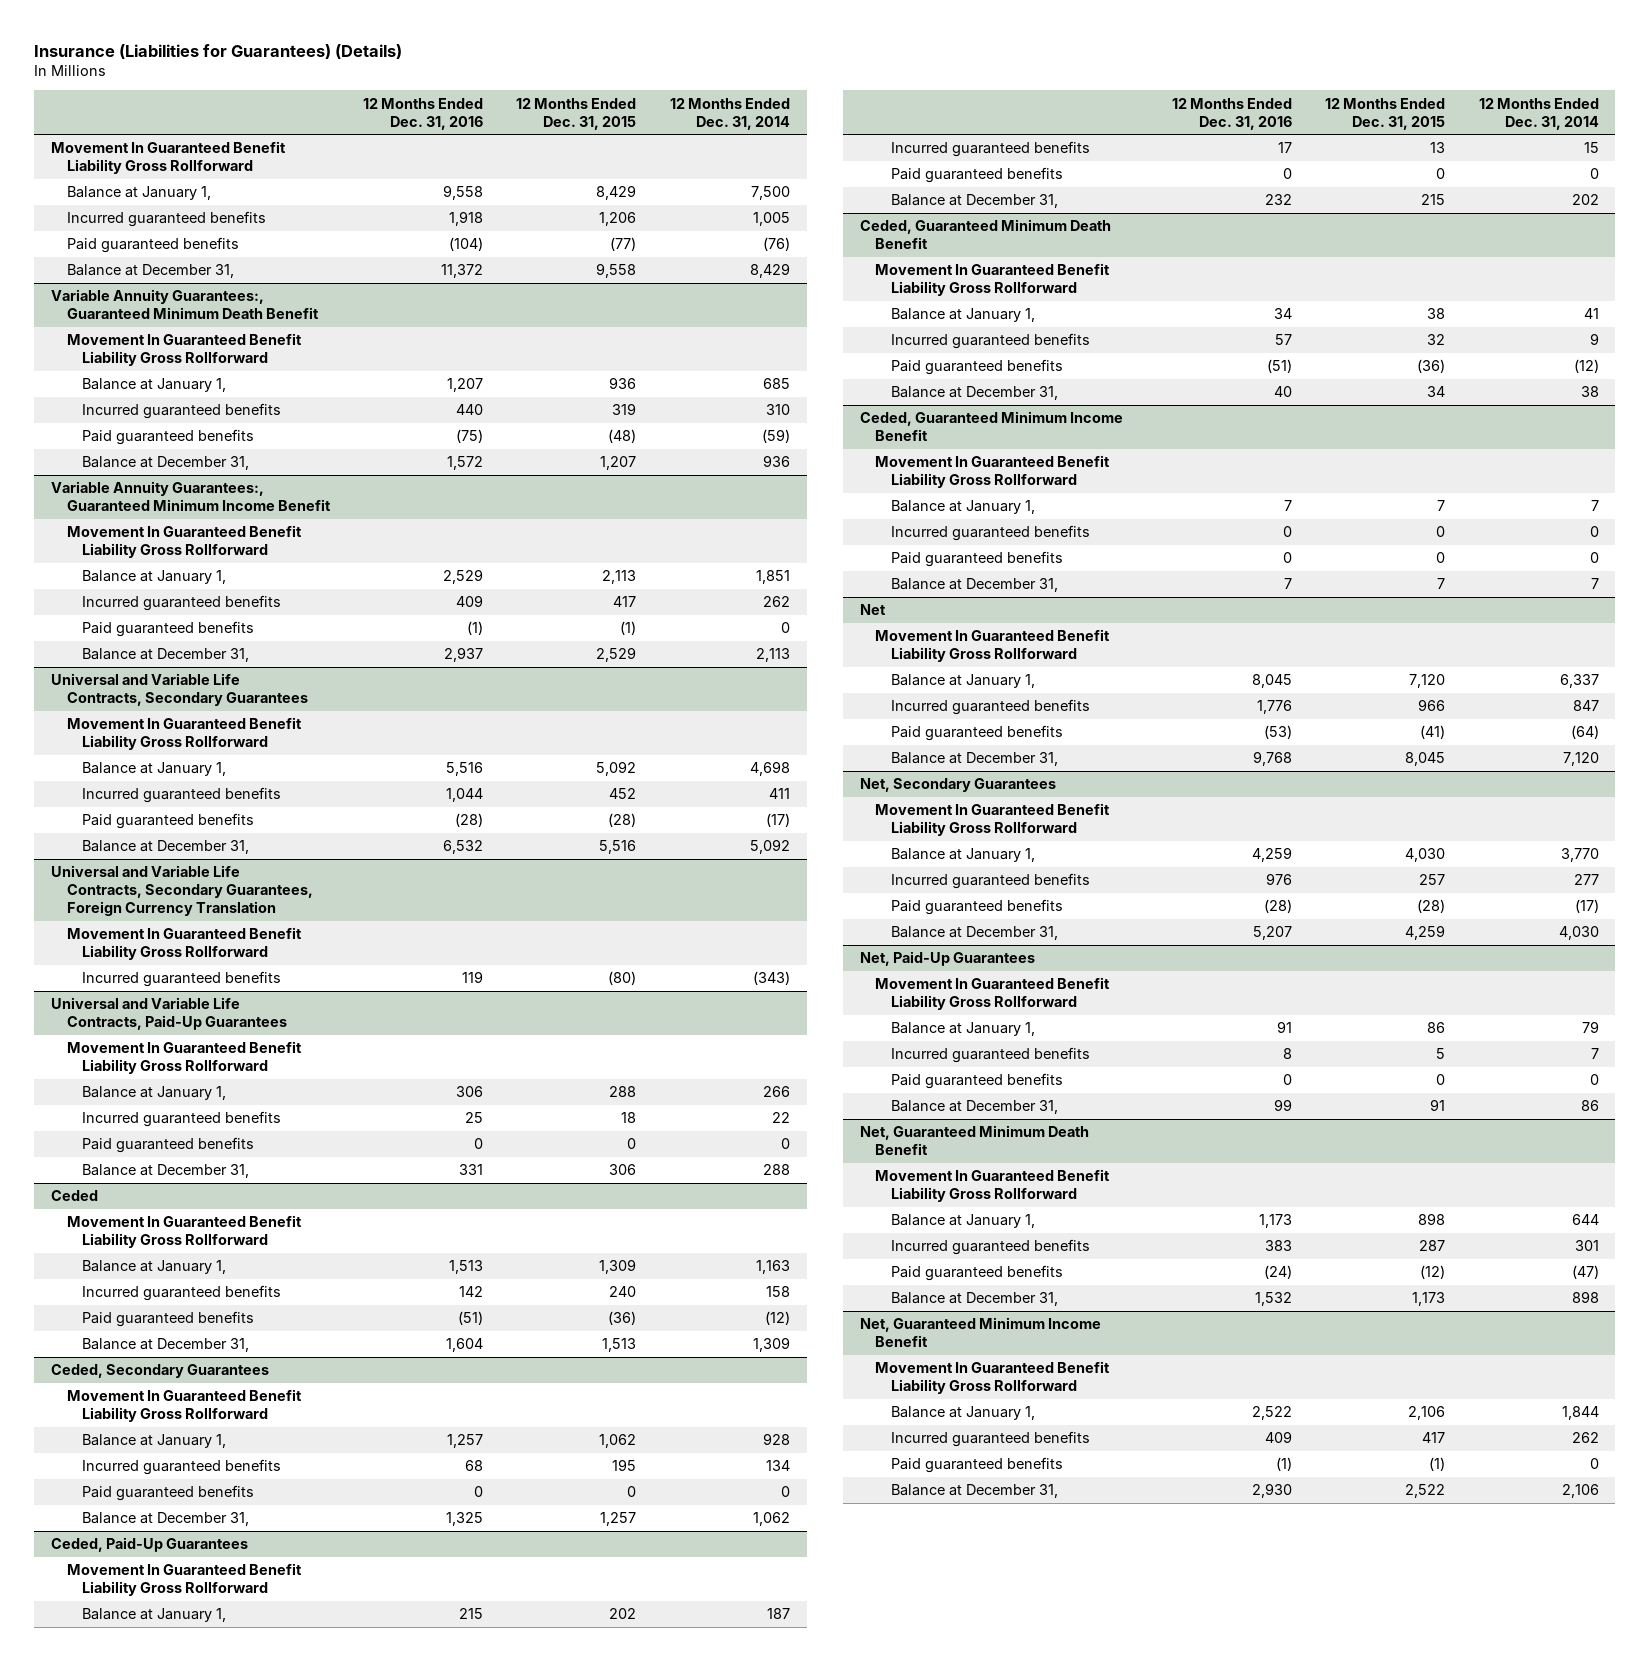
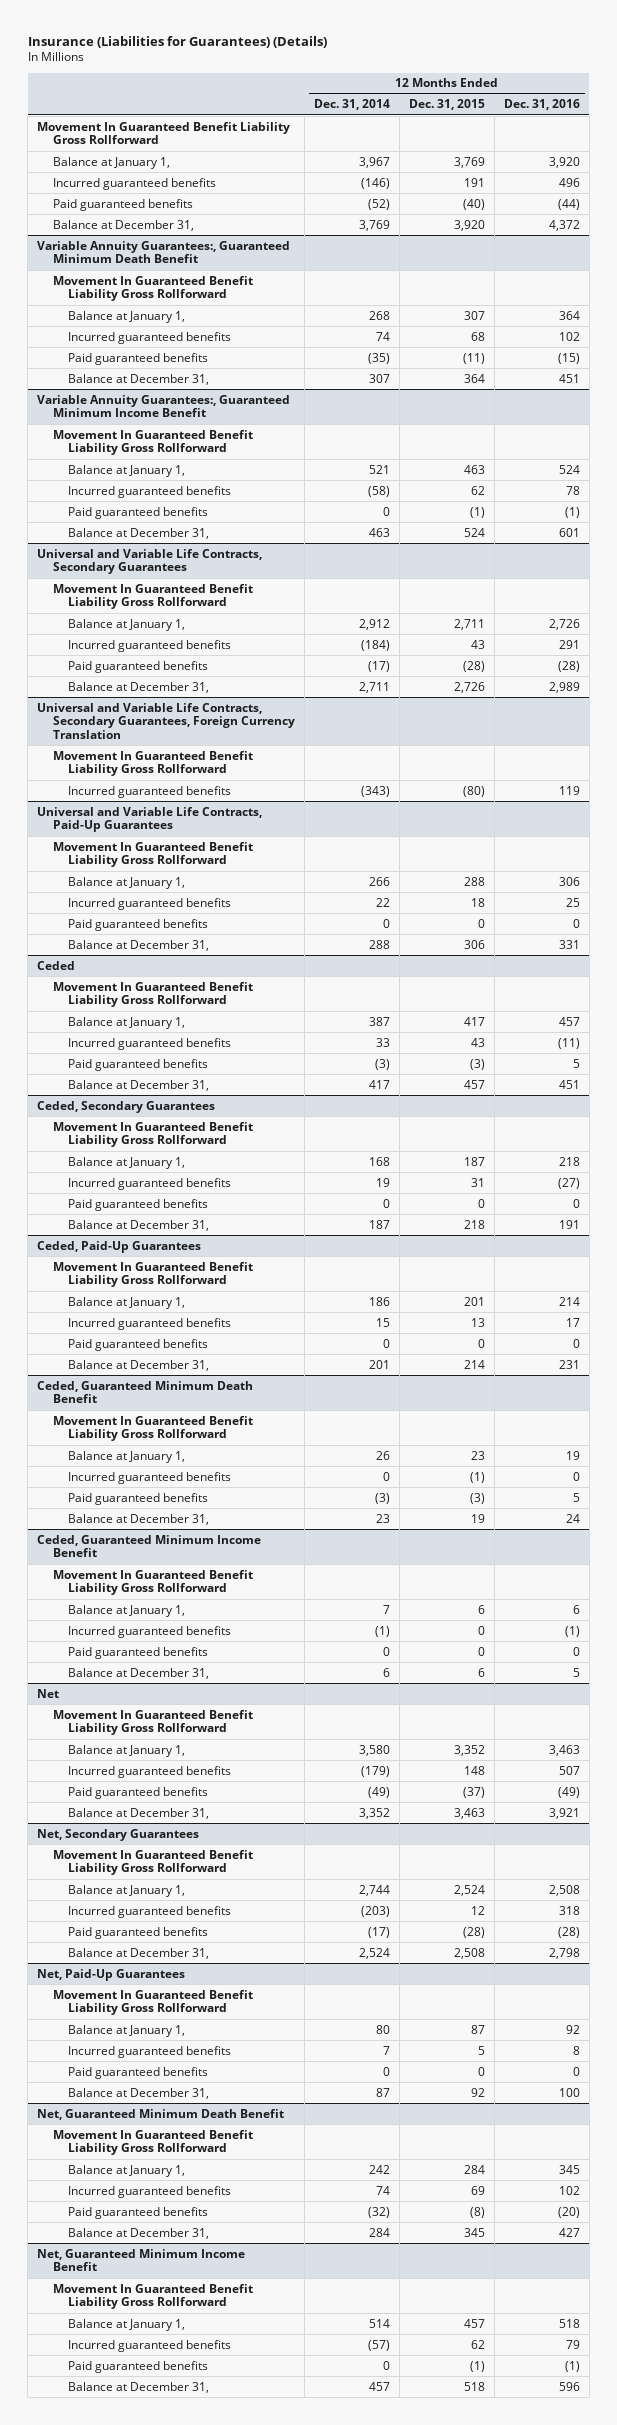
[443,185,484,201] 9,558 -> [548,156,580,168] 3,920
[596,185,637,201] 8,429 -> [453,156,485,168] 3,769
[750,186,790,201] 7,500 -> [358,156,390,168] 3,967
[449,211,484,227] 1,918 -> [558,177,580,187] 496
[599,212,637,227] 1,206 -> [463,177,485,187] 191
[752,212,790,227] 1,005 -> [360,177,390,189] (146)
[449,237,484,252] (104) -> [557,198,580,210] (44)
[610,237,637,252] (77) -> [462,198,485,210] (40)
[762,237,790,252] (76) -> [367,198,390,210] (52)
[441,264,484,279] 11,372 -> [548,219,580,231] 4,372
[596,263,637,279] 9,558 -> [453,219,485,231] 3,920
[749,263,790,279] 8,429 -> [358,219,390,231] 3,769
[447,378,484,393] 1,207 -> [558,310,580,320] 364
[609,377,637,390] 936 -> [463,310,485,320] 307
[762,378,790,390] 685 -> [368,310,390,320] 268
[456,404,484,416] 440 -> [558,331,580,341] 102
[612,403,637,416] 319 -> [470,331,485,341] 68
[765,404,790,416] 310 -> [375,331,390,341] 74
[456,429,484,444] (75) -> [557,352,580,364] (15)
[608,429,637,444] (48) -> [462,352,485,364] (11)
[761,429,790,444] (59) -> [367,352,390,364] (35)
[447,456,484,471] 1,572 -> [558,373,580,383] 451
[600,456,637,471] 1,207 -> [463,373,485,383] 364
[762,455,790,468] 936 -> [368,373,390,383] 307
[443,569,484,585] 2,529 -> [558,464,580,474] 524
[602,570,637,585] 2,113 -> [463,464,485,474] 463
[755,570,790,585] 1,851 -> [368,464,390,474] 521
[456,595,484,608] 409 -> [565,485,580,495] 78
[613,596,637,608] 417 -> [470,485,485,495] 62
[762,596,790,608] 262 -> [367,485,390,497] (58)
[444,647,484,663] 2,937 -> [558,527,580,537] 601
[596,647,637,663] 2,529 -> [463,527,485,537] 524
[755,648,790,663] 2,113 -> [368,527,390,537] 463
[446,762,484,777] 5,516 -> [548,618,580,630] 2,726
[596,761,637,777] 5,092 -> [453,618,485,630] 2,711
[749,761,790,777] 4,698 -> [358,618,390,630] 2,912
[446,788,484,803] 1,044 -> [558,639,580,649] 291
[609,788,637,800] 452 -> [470,639,485,649] 43
[768,788,790,800] 411 -> [360,639,390,651] (184)
[443,840,484,855] 6,532 -> [548,681,580,693] 2,989
[599,840,637,855] 5,516 -> [453,681,485,693] 2,726
[749,839,790,855] 5,092 -> [358,681,390,693] 2,711
[449,1260,484,1275] 1,513 -> [558,1016,580,1026] 457
[599,1259,637,1275] 1,309 -> [463,1016,485,1026] 417
[755,1260,790,1275] 1,163 -> [368,1016,390,1026] 387
[459,1286,484,1298] 142 -> [557,1037,580,1049] (11)
[609,1286,637,1298] 240 -> [470,1037,485,1047] 43
[765,1286,790,1298] 158 -> [375,1037,390,1047] 33
[458,1311,484,1326] (51) -> [572,1058,580,1068] 5
[608,1311,637,1326] (36) -> [469,1058,485,1070] (3)
[764,1311,790,1326] (12) -> [374,1058,390,1070] (3)
[446,1338,484,1353] 1,604 -> [558,1079,580,1089] 451
[602,1338,637,1353] 1,513 -> [463,1079,485,1089] 457
[752,1337,790,1353] 1,309 -> [368,1079,390,1089] 417
[447,1434,484,1449] 1,257 -> [558,1156,580,1166] 218
[599,1434,637,1449] 1,062 -> [463,1156,485,1166] 187
[762,1433,790,1446] 928 -> [368,1156,390,1166] 168
[465,1460,484,1472] 68 -> [557,1177,580,1189] (27)
[612,1459,637,1472] 195 -> [470,1177,485,1187] 31
[765,1460,790,1472] 134 -> [375,1177,390,1187] 19
[446,1512,484,1527] 1,325 -> [558,1219,580,1229] 191
[600,1512,637,1527] 1,257 -> [463,1219,485,1229] 218
[752,1512,790,1527] 1,062 -> [368,1219,390,1229] 187
[459,1608,484,1620] 215 -> [558,1296,580,1306] 214
[609,1608,637,1620] 202 -> [463,1296,485,1306] 201
[766,1608,790,1620] 187 -> [368,1296,390,1306] 186
[1264,194,1292,206] 232 -> [558,1359,580,1369] 231
[1421,194,1446,206] 215 -> [463,1359,485,1369] 214
[1571,194,1599,206] 202 -> [368,1359,390,1369] 201
[1273,308,1292,320] 34 -> [565,1450,580,1460] 19
[1427,308,1446,320] 38 -> [470,1450,485,1460] 23
[1583,308,1599,320] 41 -> [375,1450,390,1460] 26
[1274,334,1292,346] 57 -> [572,1471,580,1481] 0
[1427,334,1446,346] 32 -> [469,1471,485,1483] (1)
[1589,333,1599,346] 9 -> [382,1471,390,1481] 0
[1266,359,1292,374] (51) -> [572,1492,580,1502] 5
[1417,359,1446,374] (36) -> [469,1492,485,1504] (3)
[1573,359,1599,374] (12) -> [374,1492,390,1504] (3)
[1273,386,1292,398] 40 -> [565,1513,580,1523] 24
[1427,386,1446,398] 34 -> [470,1513,485,1523] 19
[1580,386,1599,398] 38 -> [375,1513,390,1523] 23
[1283,500,1292,512] 7 -> [572,1604,580,1614] 6
[1437,500,1446,512] 7 -> [477,1604,485,1614] 6
[1282,526,1292,538] 0 -> [564,1625,580,1637] (1)
[1589,526,1599,538] 0 -> [374,1625,390,1637] (1)
[1283,578,1292,590] 7 -> [572,1667,580,1677] 5
[1437,578,1446,590] 7 -> [477,1667,485,1677] 6
[1590,578,1599,590] 7 -> [382,1667,390,1677] 6
[1251,674,1292,689] 8,045 -> [548,1744,580,1756] 3,463
[1409,674,1446,689] 7,120 -> [453,1744,485,1756] 3,352
[1559,674,1599,689] 6,337 -> [358,1744,390,1756] 3,580
[1256,700,1292,715] 1,776 -> [558,1765,580,1775] 507
[1418,699,1446,712] 966 -> [463,1765,485,1775] 148
[1572,700,1599,712] 847 -> [360,1765,390,1777] (179)
[1263,725,1292,740] (53) -> [557,1786,580,1798] (49)
[1420,725,1446,740] (41) -> [462,1786,485,1798] (37)
[1570,725,1599,740] (64) -> [367,1786,390,1798] (49)
[1252,751,1292,767] 9,768 -> [548,1807,580,1819] 3,921
[1405,752,1446,767] 8,045 -> [453,1807,485,1819] 3,463
[1562,752,1599,767] 7,120 -> [358,1807,390,1819] 3,352
[1251,847,1292,863] 4,259 -> [548,1884,580,1896] 2,508
[1405,848,1446,863] 4,030 -> [453,1884,485,1896] 2,524
[1560,848,1599,863] 3,770 -> [358,1884,390,1896] 2,744
[1265,873,1292,886] 976 -> [558,1905,580,1915] 318
[1419,874,1446,886] 257 -> [470,1905,485,1915] 12
[1573,874,1599,886] 277 -> [360,1905,390,1917] (203)
[1252,926,1292,941] 5,207 -> [548,1947,580,1959] 2,798
[1405,925,1446,941] 4,259 -> [453,1947,485,1959] 2,508
[1558,926,1599,941] 4,030 -> [358,1947,390,1959] 2,524
[1276,1021,1292,1034] 91 -> [565,2024,580,2034] 92
[1427,1022,1446,1034] 86 -> [470,2024,485,2034] 87
[1581,1021,1599,1034] 79 -> [375,2024,390,2034] 80
[1273,1099,1292,1112] 99 -> [558,2087,580,2097] 100
[1430,1099,1446,1112] 91 -> [470,2087,485,2097] 92
[1580,1100,1599,1112] 86 -> [375,2087,390,2097] 87
[1258,1214,1292,1229] 1,173 -> [558,2164,580,2174] 345
[1418,1213,1446,1226] 898 -> [463,2164,485,2174] 284
[1571,1214,1599,1226] 644 -> [368,2164,390,2174] 242
[1264,1240,1292,1252] 383 -> [558,2185,580,2195] 102
[1419,1240,1446,1252] 287 -> [470,2185,485,2195] 69
[1574,1240,1599,1252] 301 -> [375,2185,390,2195] 74
[1263,1265,1292,1280] (24) -> [557,2206,580,2218] (20)
[1420,1265,1446,1280] (12) -> [469,2206,485,2218] (8)
[1571,1265,1599,1280] (47) -> [367,2206,390,2218] (32)
[1254,1292,1292,1307] 1,532 -> [558,2227,580,2237] 427
[1412,1292,1446,1307] 1,173 -> [463,2227,485,2237] 345
[1571,1291,1599,1304] 898 -> [368,2227,390,2237] 284
[1251,1406,1292,1421] 2,522 -> [558,2318,580,2328] 518
[1408,1406,1446,1421] 2,106 -> [463,2318,485,2328] 457
[1561,1406,1599,1421] 1,844 -> [368,2318,390,2328] 514
[1264,1431,1292,1444] 409 -> [565,2339,580,2349] 79
[1422,1432,1446,1444] 417 -> [470,2339,485,2349] 62
[1571,1432,1599,1444] 262 -> [367,2339,390,2351] (57)
[1251,1483,1292,1499] 2,930 -> [558,2381,580,2391] 596
[1405,1484,1446,1499] 2,522 -> [463,2381,485,2391] 518
[1561,1484,1599,1499] 2,106 -> [368,2381,390,2391] 457

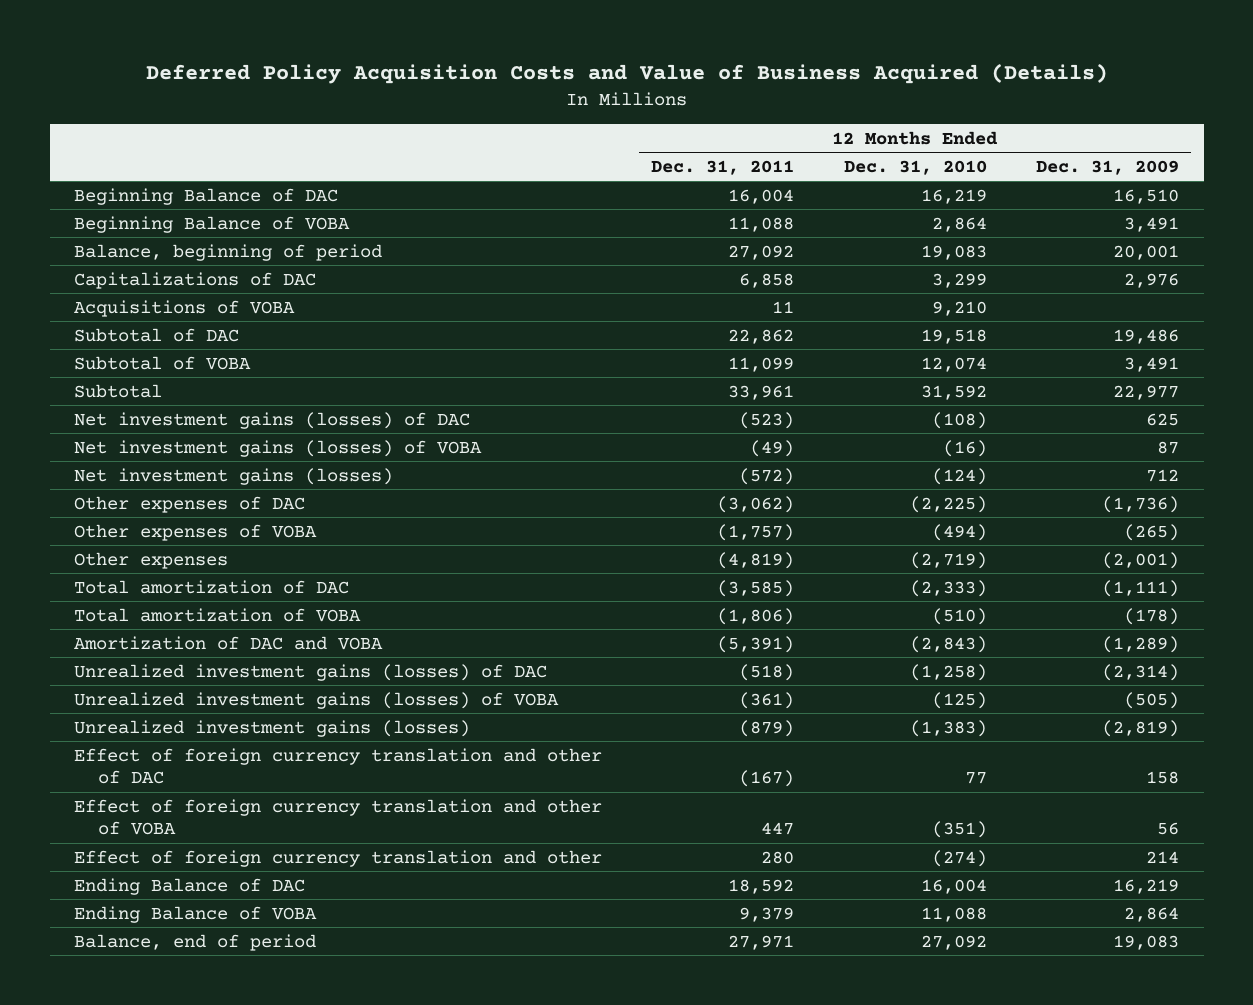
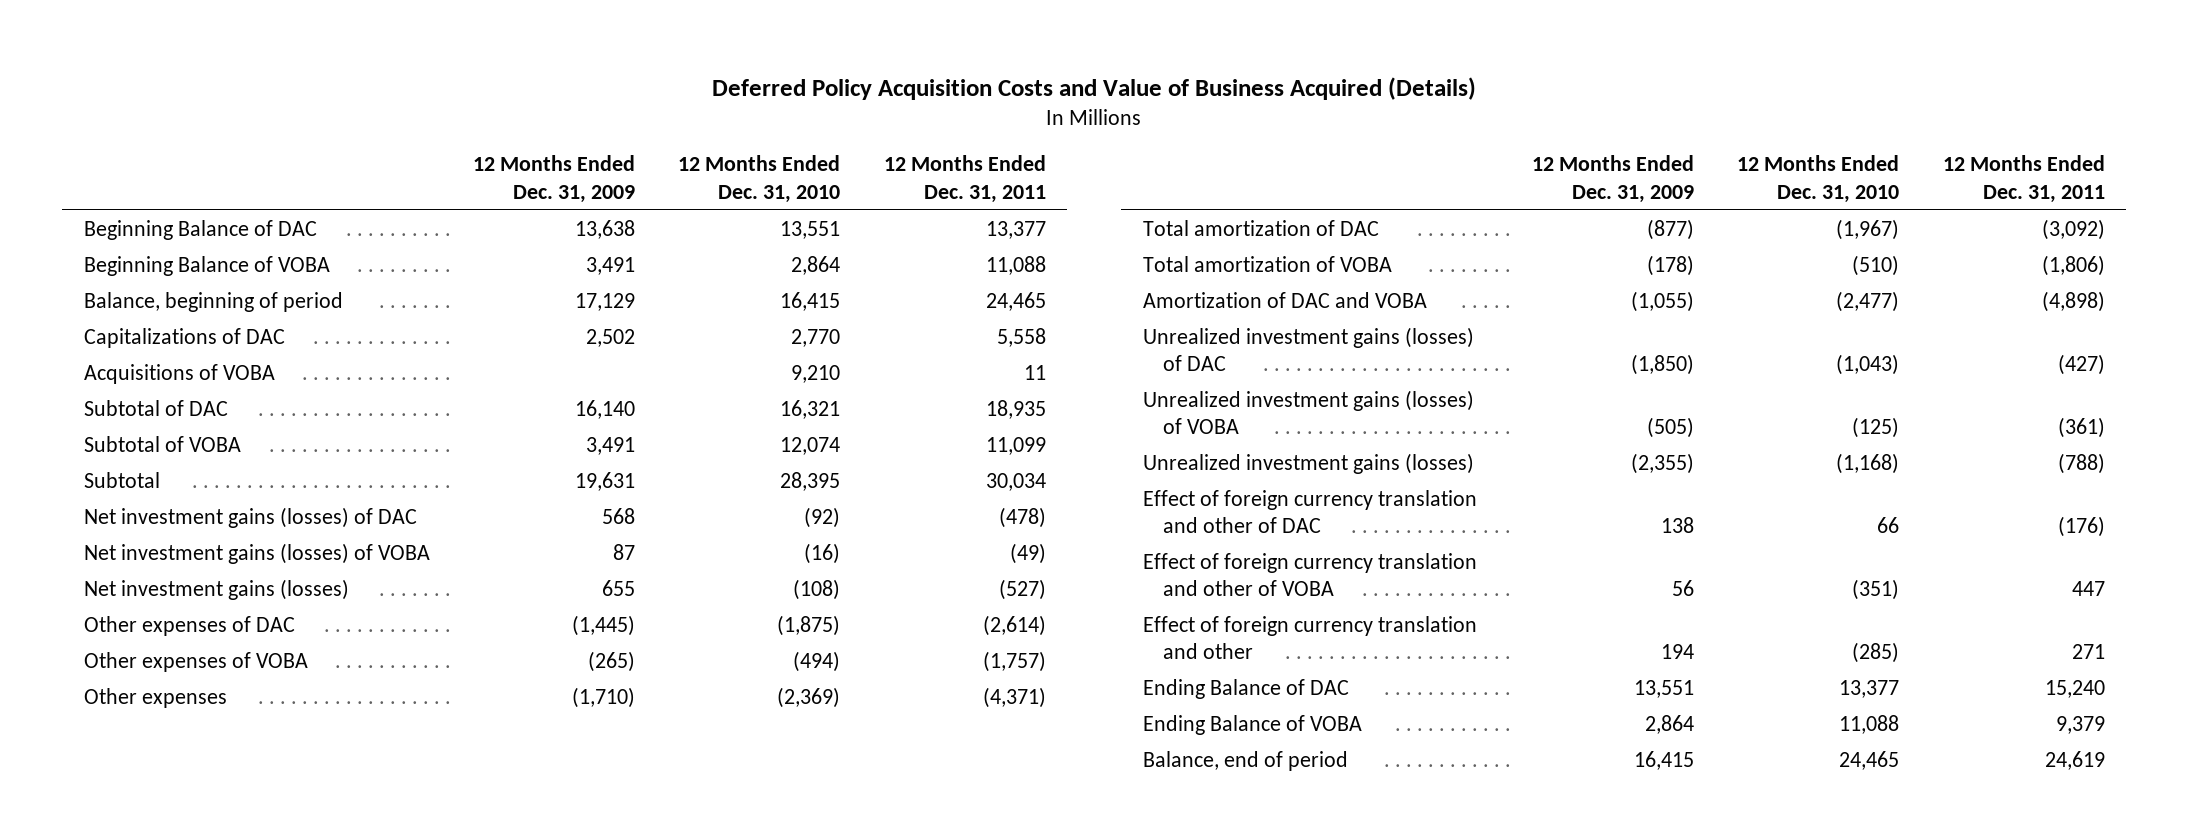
[728,188,795,204] 16,004 -> [985,220,1046,239] 13,377
[920,188,987,204] 16,219 -> [780,220,841,239] 13,551
[1112,188,1179,204] 16,510 -> [575,219,636,239] 13,638
[728,244,795,260] 27,092 -> [985,291,1046,311] 24,465
[920,244,987,260] 19,083 -> [780,291,841,311] 16,415
[1112,244,1179,260] 20,001 -> [575,292,636,311] 17,129
[739,272,795,288] 6,858 -> [996,327,1046,347] 5,558
[931,272,987,288] 3,299 -> [791,328,841,347] 2,770
[1123,272,1179,288] 2,976 -> [586,328,636,347] 2,502
[728,328,795,344] 22,862 -> [985,399,1046,419] 18,935
[920,328,987,344] 19,518 -> [780,399,841,419] 16,321
[1112,328,1179,344] 19,486 -> [575,399,636,419] 16,140
[728,384,795,400] 33,961 -> [985,472,1046,491] 30,034
[920,384,987,400] 31,592 -> [780,471,841,491] 28,395
[1112,384,1179,400] 22,977 -> [575,471,636,491] 19,631
[739,411,795,429] (523) -> [998,506,1046,528] (478)
[931,411,987,429] (108) -> [804,506,841,528] (92)
[1145,412,1179,426] 625 -> [602,507,636,524] 568
[739,467,795,485] (572) -> [998,578,1046,600] (527)
[931,467,987,485] (124) -> [793,578,841,600] (108)
[1145,468,1179,482] 712 -> [602,579,636,596] 655
[717,495,795,513] (3,062) -> [982,614,1046,636] (2,614)
[909,495,987,513] (2,225) -> [777,614,841,636] (1,875)
[1101,495,1179,513] (1,736) -> [572,614,636,636] (1,445)
[717,551,795,569] (4,819) -> [982,686,1046,708] (4,371)
[909,551,987,569] (2,719) -> [777,686,841,708] (2,369)
[1101,551,1179,569] (2,001) -> [572,686,636,708] (1,710)
[717,579,795,597] (3,585) -> [2041,218,2105,240] (3,092)
[909,579,987,597] (2,333) -> [1836,218,1900,240] (1,967)
[1101,579,1179,597] (1,111) -> [1647,218,1695,240] (877)
[717,635,795,653] (5,391) -> [2041,290,2105,312] (4,898)
[909,635,987,653] (2,843) -> [1836,290,1900,312] (2,477)
[1101,635,1179,653] (1,289) -> [1631,290,1695,312] (1,055)
[739,663,795,681] (518) -> [2057,354,2105,376] (427)
[909,663,987,681] (1,258) -> [1836,354,1900,376] (1,043)
[1101,663,1179,681] (2,314) -> [1631,354,1695,376] (1,850)
[739,719,795,737] (879) -> [2057,452,2105,474] (788)
[909,719,987,737] (1,383) -> [1836,452,1900,474] (1,168)
[1101,719,1179,737] (2,819) -> [1631,452,1695,474] (2,355)
[739,770,795,788] (167) -> [2057,516,2105,538] (176)
[964,772,987,785] 77 -> [1877,517,1900,534] 66
[1145,771,1179,785] 158 -> [1661,517,1695,534] 138
[761,850,795,864] 280 -> [2071,644,2105,660] 271
[931,849,987,867] (274) -> [1852,642,1900,664] (285)
[1145,850,1179,863] 214 -> [1661,644,1695,660] 194
[728,878,795,894] 18,592 -> [2044,679,2105,698] 15,240
[920,878,987,894] 16,004 -> [1839,679,1900,698] 13,377
[1112,878,1179,894] 16,219 -> [1634,679,1695,698] 13,551
[728,934,795,950] 27,971 -> [2044,750,2105,770] 24,619
[920,934,987,950] 27,092 -> [1839,750,1900,770] 24,465
[1112,934,1179,950] 19,083 -> [1634,750,1695,770] 16,415

